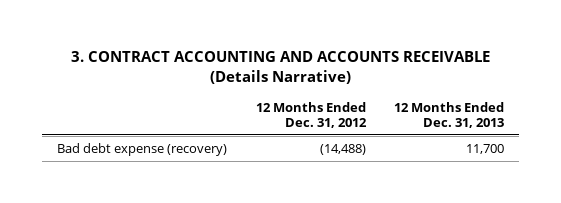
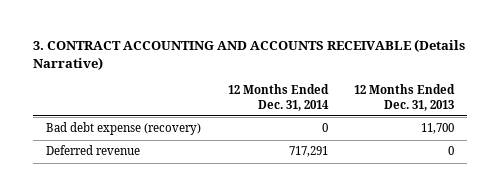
[255,101,367,129] 12 Months Ended Dec. 31, 2012 -> none
none -> [227,84,329,111] 12 Months Ended Dec. 31, 2014
none -> [45,145,140,156] Deferred revenue

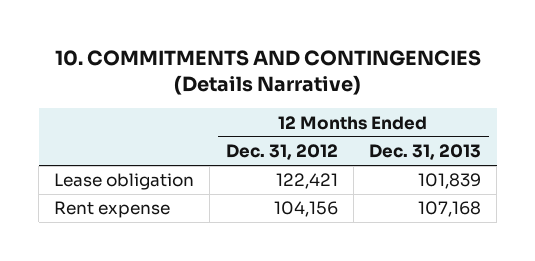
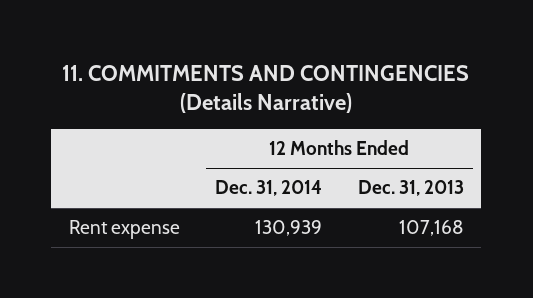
[54,49,481,96] 10. COMMITMENTS AND CONTINGENCIES (Details Narrative) -> [62,64,470,114] 11. COMMITMENTS AND CONTINGENCIES (Details Narrative)
[225,144,338,161] Dec. 31, 2012 -> none
none -> [215,180,323,197] Dec. 31, 2014
[54,173,195,191] Lease obligation -> none

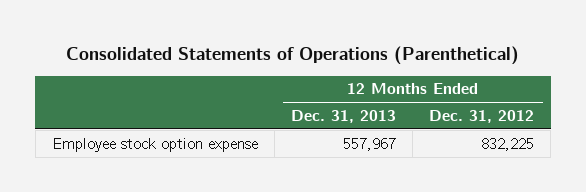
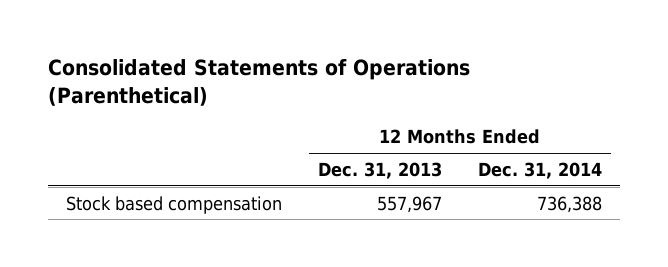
[429,109,535,123] Dec. 31, 2012 -> none
none -> [478,161,603,179] Dec. 31, 2014
[51,137,258,152] Employee stock option expense -> [65,195,282,214] Stock based compensation

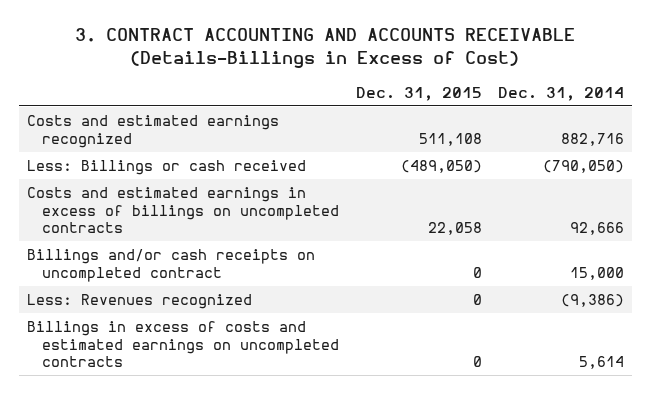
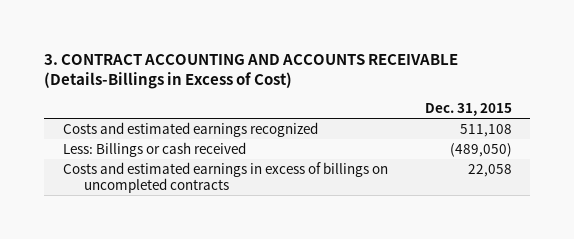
[497,86,624,101] Dec. 31, 2014 -> none
[26,249,315,282] Billings and/or cash receipts on uncompleted contract -> none
[26,294,252,310] Less: Revenues recognized -> none
[26,321,340,368] Billings in excess of costs and estimated earnings on uncompleted contracts -> none

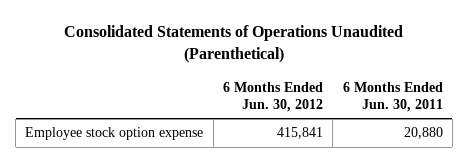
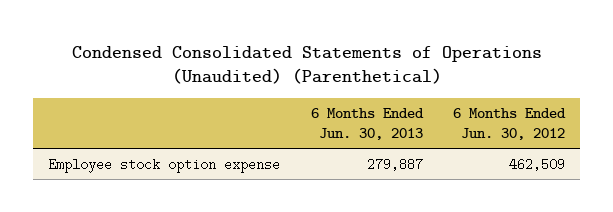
[63,25,403,64] Consolidated Statements of Operations Unaudited (Parenthetical) -> [71,45,542,85] Condensed Consolidated Statements of Operations (Unaudited) (Parenthetical)
[342,81,443,112] 6 Months Ended Jun. 30, 2011 -> none
none -> [310,108,424,141] 6 Months Ended Jun. 30, 2013
[276,127,323,140] 415,841 -> [508,157,565,171] 462,509

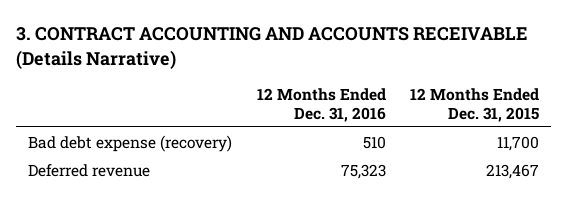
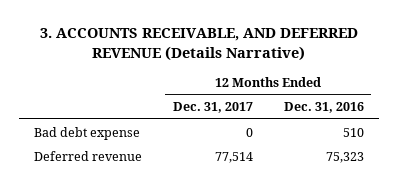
[16,27,529,69] 3. CONTRACT ACCOUNTING AND ACCOUNTS RECEIVABLE (Details Narrative) -> [39,28,358,62] 3. ACCOUNTS RECEIVABLE, AND DEFERRED REVENUE (Details Narrative)
[409,87,539,122] 12 Months Ended Dec. 31, 2015 -> none
none -> [172,102,253,114] Dec. 31, 2017
[28,134,233,152] Bad debt expense (recovery) -> [33,126,140,140] Bad debt expense

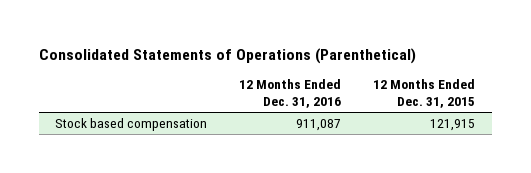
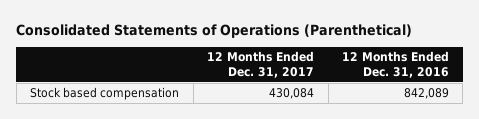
[373,79,476,109] 12 Months Ended Dec. 31, 2015 -> none
none -> [207,50,315,79] 12 Months Ended Dec. 31, 2017
[296,119,342,132] 911,087 -> [403,88,449,100] 842,089

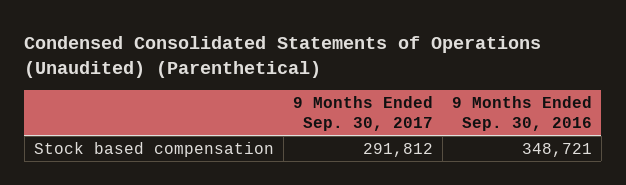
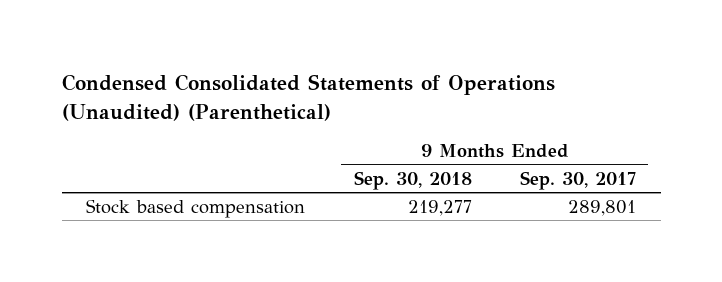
[451,96,592,132] 9 Months Ended Sep. 30, 2016 -> none
none -> [353,170,472,190] Sep. 30, 2018
[362,142,433,157] 291,812 -> [568,200,637,217] 289,801

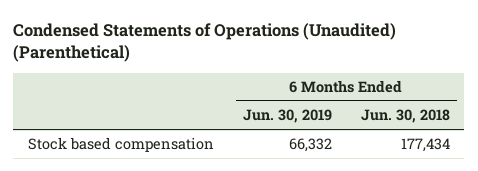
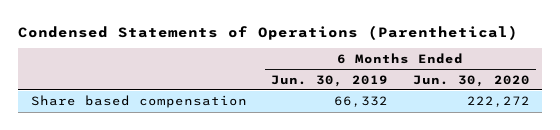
[13,22,397,63] Condensed Statements of Operations (Unaudited) (Parenthetical) -> [18,24,519,40] Condensed Statements of Operations (Parenthetical)
[360,109,450,124] Jun. 30, 2018 -> none
none -> [412,74,530,87] Jun. 30, 2020
[27,137,214,153] Stock based compensation -> [30,95,247,109] Share based compensation

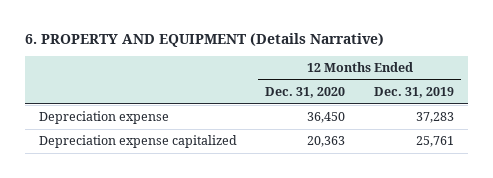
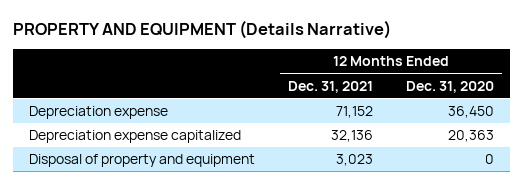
[24,32,384,47] 6. PROPERTY AND EQUIPMENT (Details Narrative) -> [13,19,392,39] PROPERTY AND EQUIPMENT (Details Narrative)
[373,87,454,99] Dec. 31, 2019 -> none
none -> [288,80,374,93] Dec. 31, 2021
none -> [29,154,256,168] Disposal of property and equipment

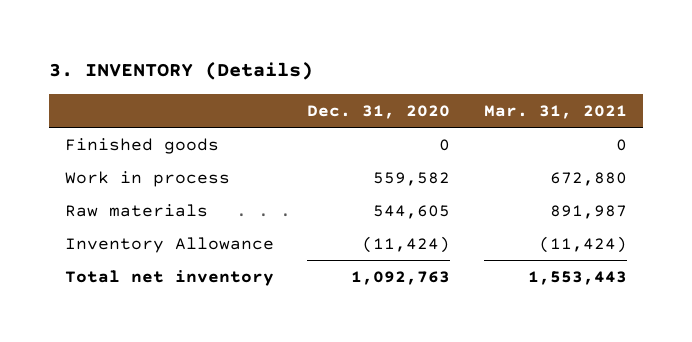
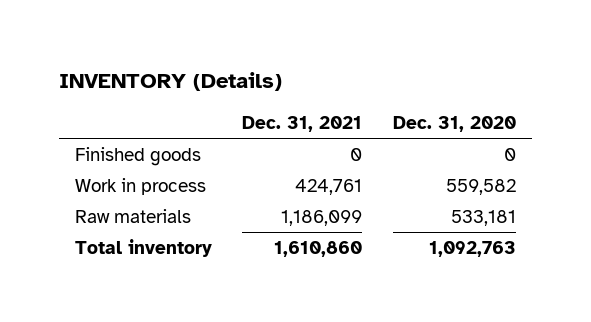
[48,62,313,81] 3. INVENTORY (Details) -> [59,72,283,92] INVENTORY (Details)
[483,105,627,120] Mar. 31, 2021 -> none
none -> [242,115,363,132] Dec. 31, 2021
[65,236,275,253] Inventory Allowance -> none
[373,204,451,219] 544,605 -> [451,209,517,226] 533,181
[65,269,275,286] Total net inventory -> [74,238,212,257] Total inventory

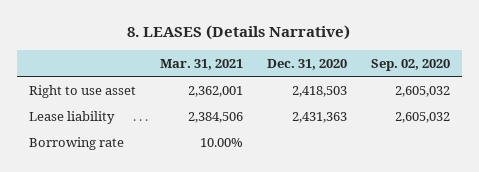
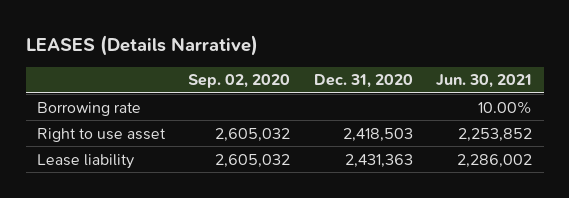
[127,25,351,41] 8. LEASES (Details Narrative) -> [25,34,258,56] LEASES (Details Narrative)
[159,58,243,70] Mar. 31, 2021 -> none
none -> [435,74,532,89] Jun. 30, 2021
[29,136,125,150] Borrowing rate -> [37,101,142,116] Borrowing rate

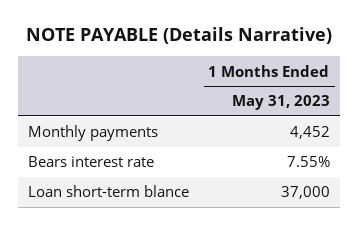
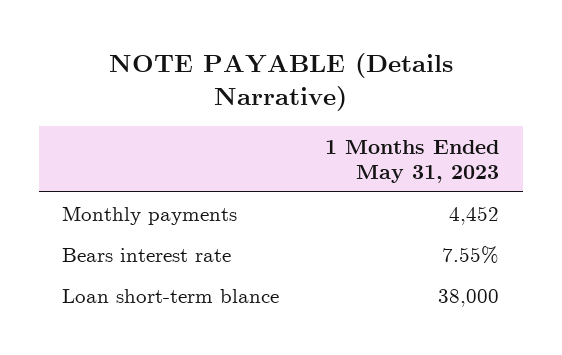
[280,186,330,200] 37,000 -> [438,288,500,307] 38,000

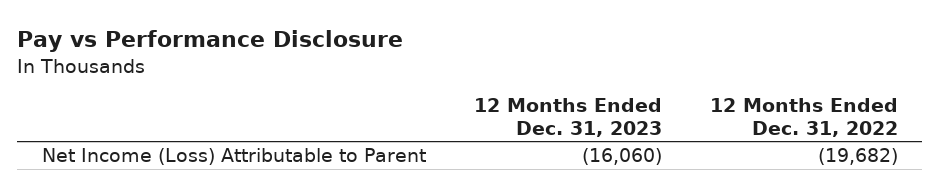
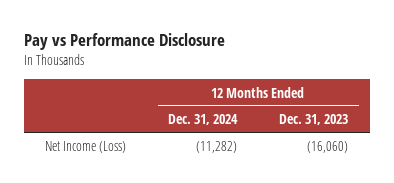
[710,98,899,137] 12 Months Ended Dec. 31, 2022 -> none
none -> [168,114,239,126] Dec. 31, 2024
[41,148,426,166] Net Income (Loss) Attributable to Parent -> [45,141,127,154] Net Income (Loss)

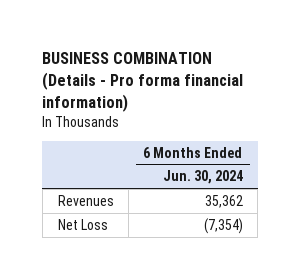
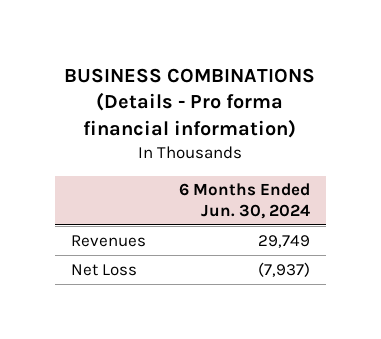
[42,52,244,112] BUSINESS COMBINATION (Details - Pro forma financial information) -> [64,67,316,139] BUSINESS COMBINATIONS (Details - Pro forma financial information)
[204,194,243,208] 35,362 -> [257,234,310,248] 29,749
[203,217,243,234] (7,354) -> [257,261,310,277] (7,937)

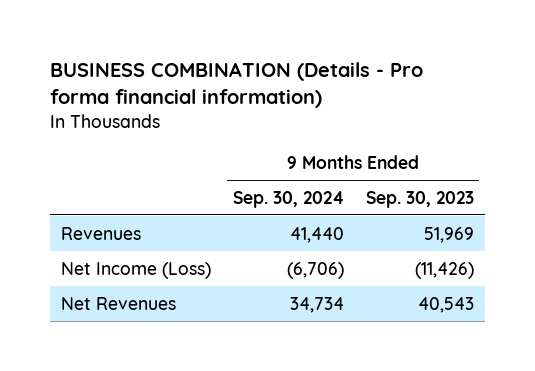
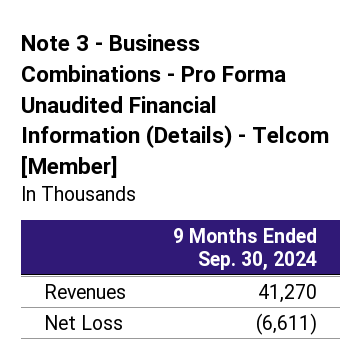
[50,62,424,109] BUSINESS COMBINATION (Details - Pro forma financial information) -> [20,34,329,178] Note 3 - Business Combinations - Pro Forma Unaudited Financial Information (Details) - Telcom [Member]
[365,190,474,208] Sep. 30, 2023 -> none
[61,296,177,310] Net Revenues -> none
[289,226,344,243] 41,440 -> [257,283,317,303] 41,270
[61,261,212,279] Net Income (Loss) -> [44,314,124,330] Net Loss
[286,261,344,279] (6,706) -> [255,312,317,335] (6,611)

